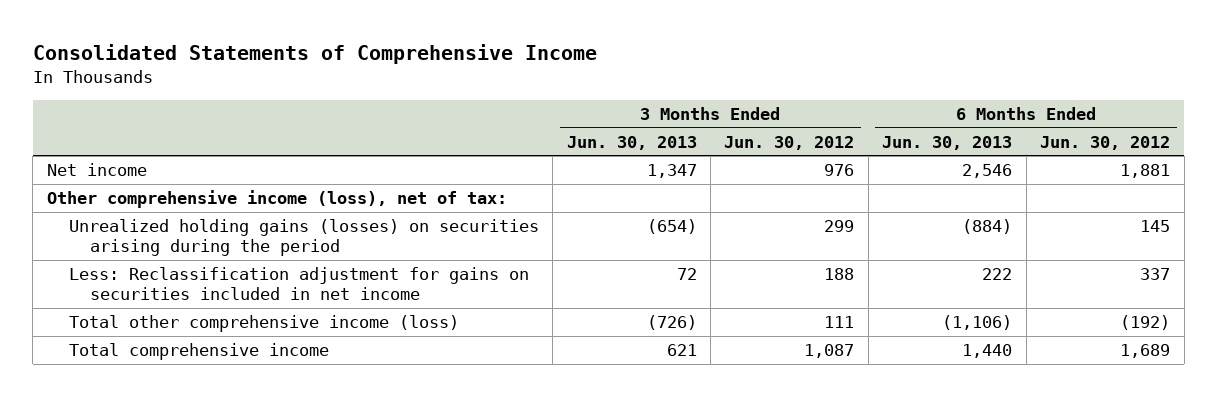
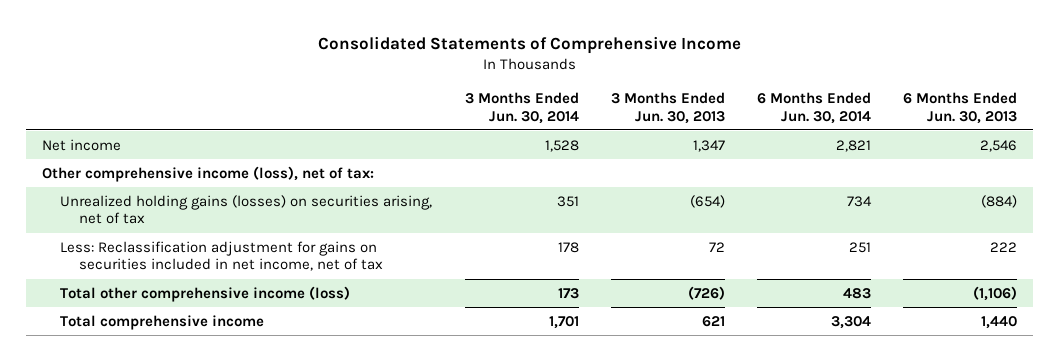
[724,135,855,150] Jun. 30, 2012 -> none
[1040,135,1171,150] Jun. 30, 2012 -> none
none -> [464,92,579,124] 3 Months Ended Jun. 30, 2014
none -> [757,92,872,124] 6 Months Ended Jun. 30, 2014
[68,219,539,257] Unrealized holding gains (losses) on securities arising during the period -> [60,194,433,225] Unrealized holding gains (losses) on securities arising, net of tax
[68,267,529,301] Less: Reclassification adjustment for gains on securities included in net income -> [60,240,383,272] Less: Reclassification adjustment for gains on securities included in net income, net of tax

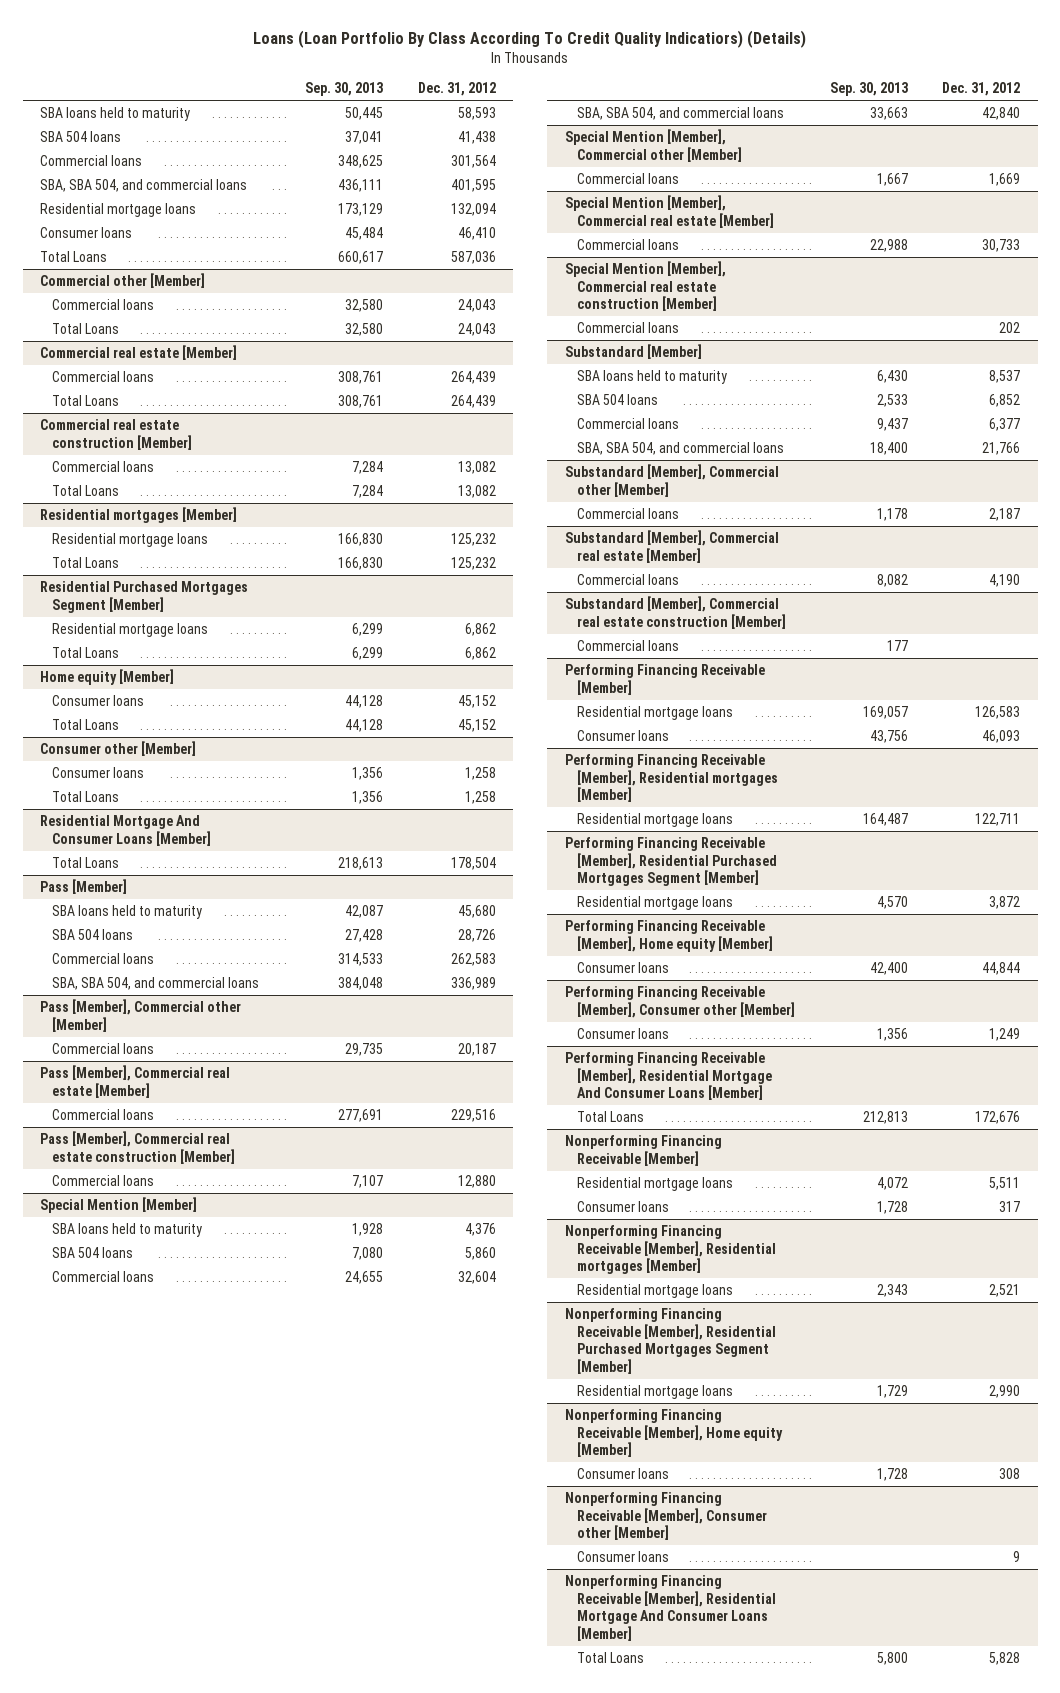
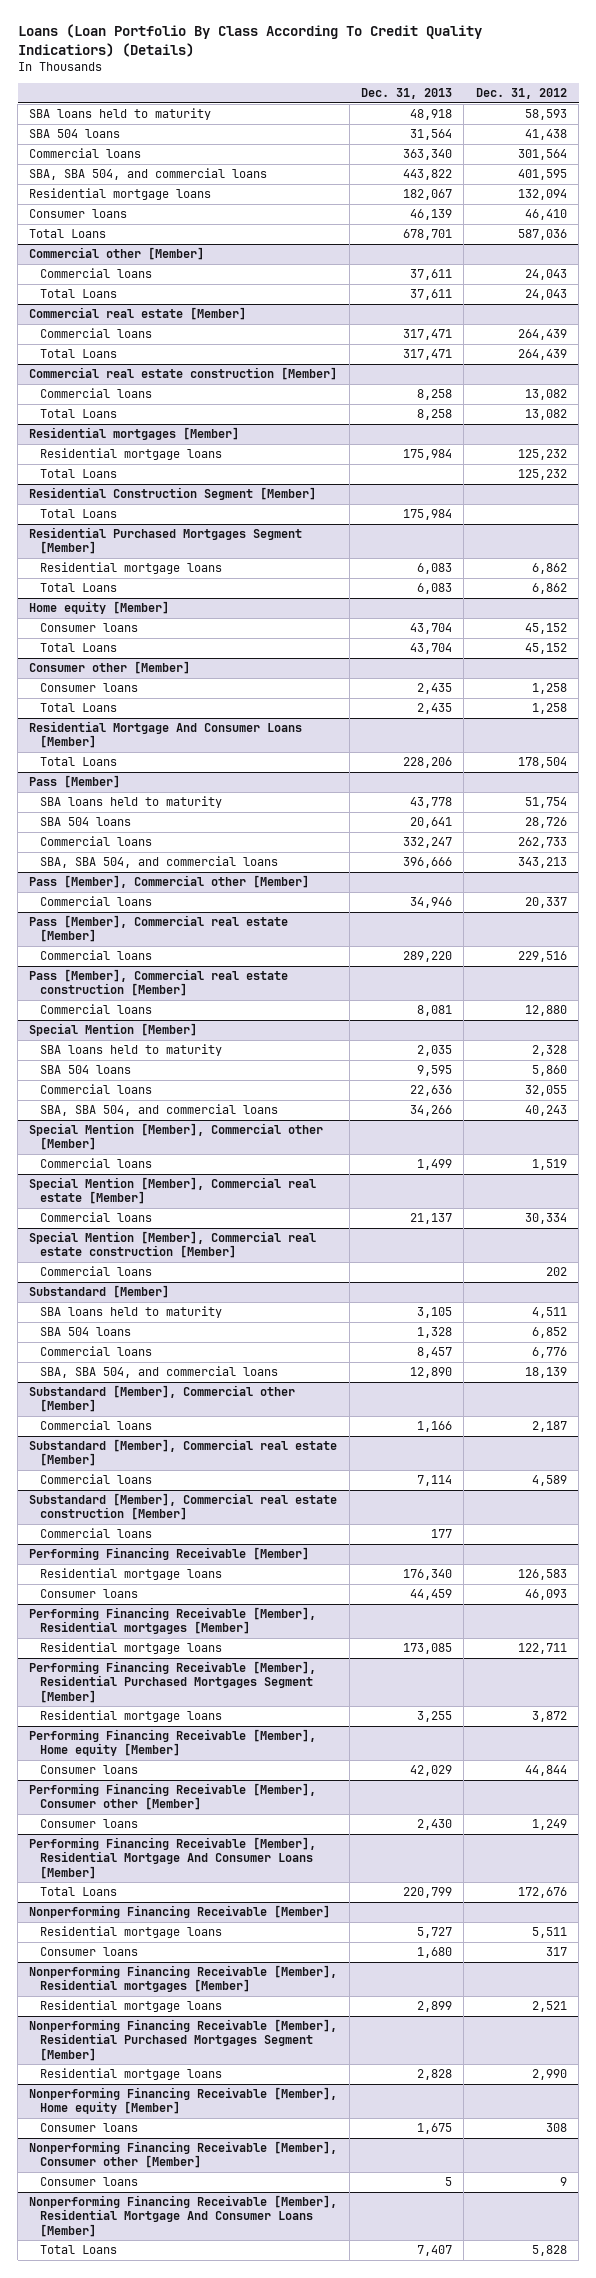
[304,82,383,97] Sep. 30, 2013 -> none
none -> [361,88,453,100] Dec. 31, 2013
none -> [29,487,317,501] Residential Construction Segment [Member]
none -> [39,509,117,519] Total Loans
[457,904,496,918] 45,680 -> [524,797,567,809] 51,754
[450,952,496,966] 262,583 -> [517,837,567,849] 262,733
[450,976,496,990] 336,989 -> [517,857,567,869] 343,213
[457,1042,496,1056] 20,187 -> [524,897,567,909] 20,337
[464,1222,496,1236] 4,376 -> [531,1045,567,1057] 2,328
[457,1270,496,1284] 32,604 -> [524,1085,567,1097] 32,055
[982,106,1021,120] 42,840 -> [524,1105,567,1117] 40,243
[989,172,1021,186] 1,669 -> [531,1159,567,1171] 1,519
[982,238,1021,252] 30,733 -> [524,1213,567,1225] 30,334
[989,369,1021,383] 8,537 -> [531,1307,567,1319] 4,511
[989,417,1021,431] 6,377 -> [531,1347,567,1359] 6,776
[982,441,1021,455] 21,766 -> [524,1367,567,1379] 18,139
[989,573,1021,587] 4,190 -> [531,1475,567,1487] 4,589

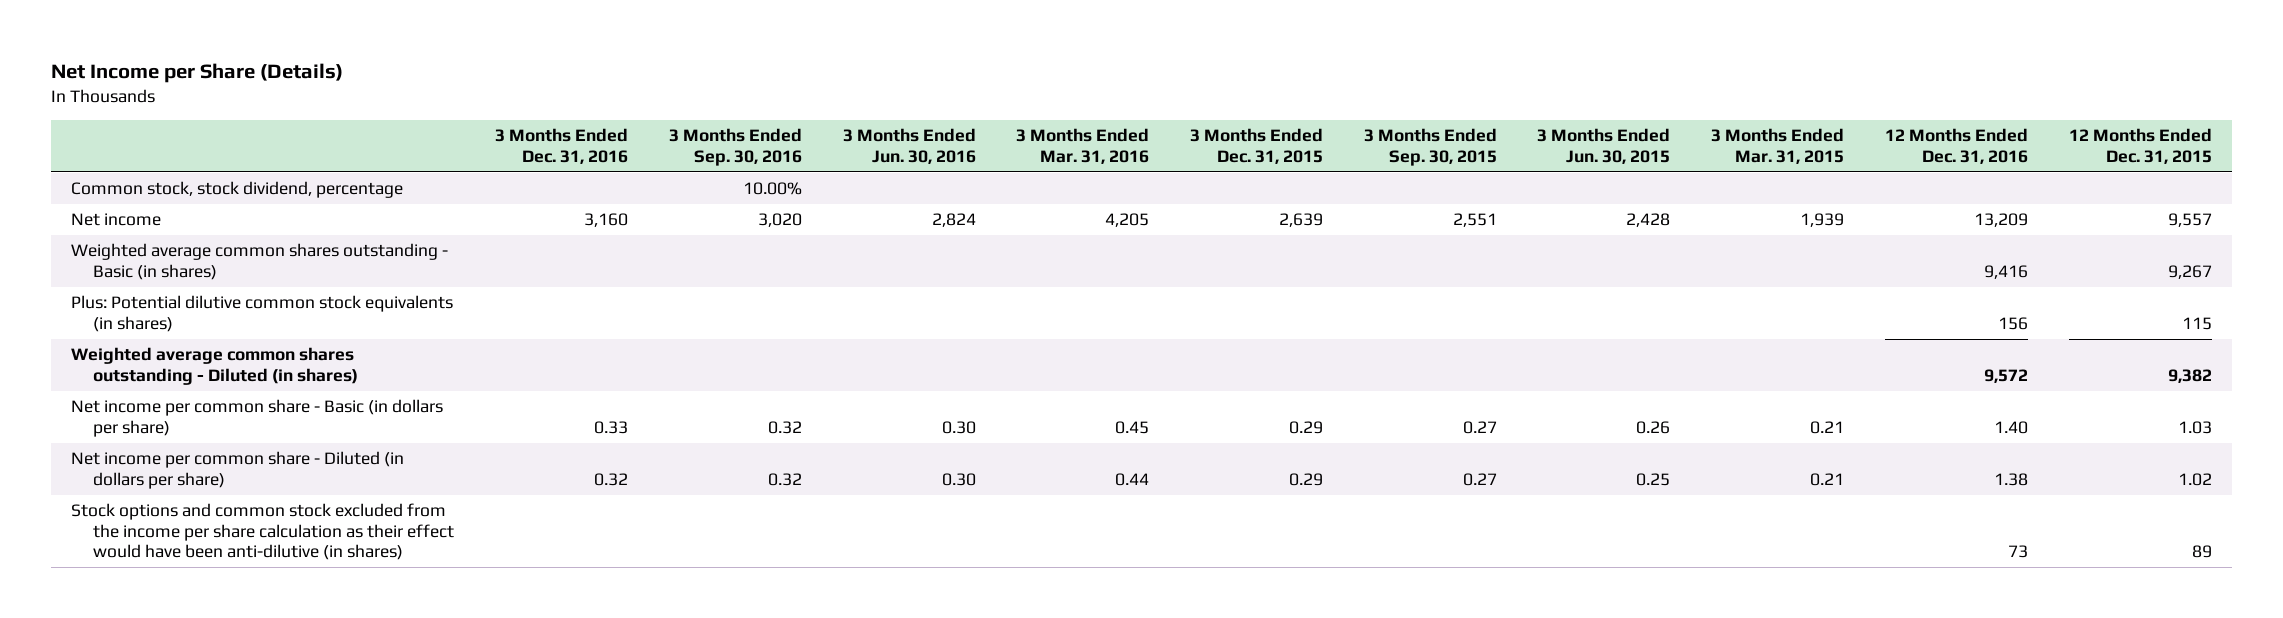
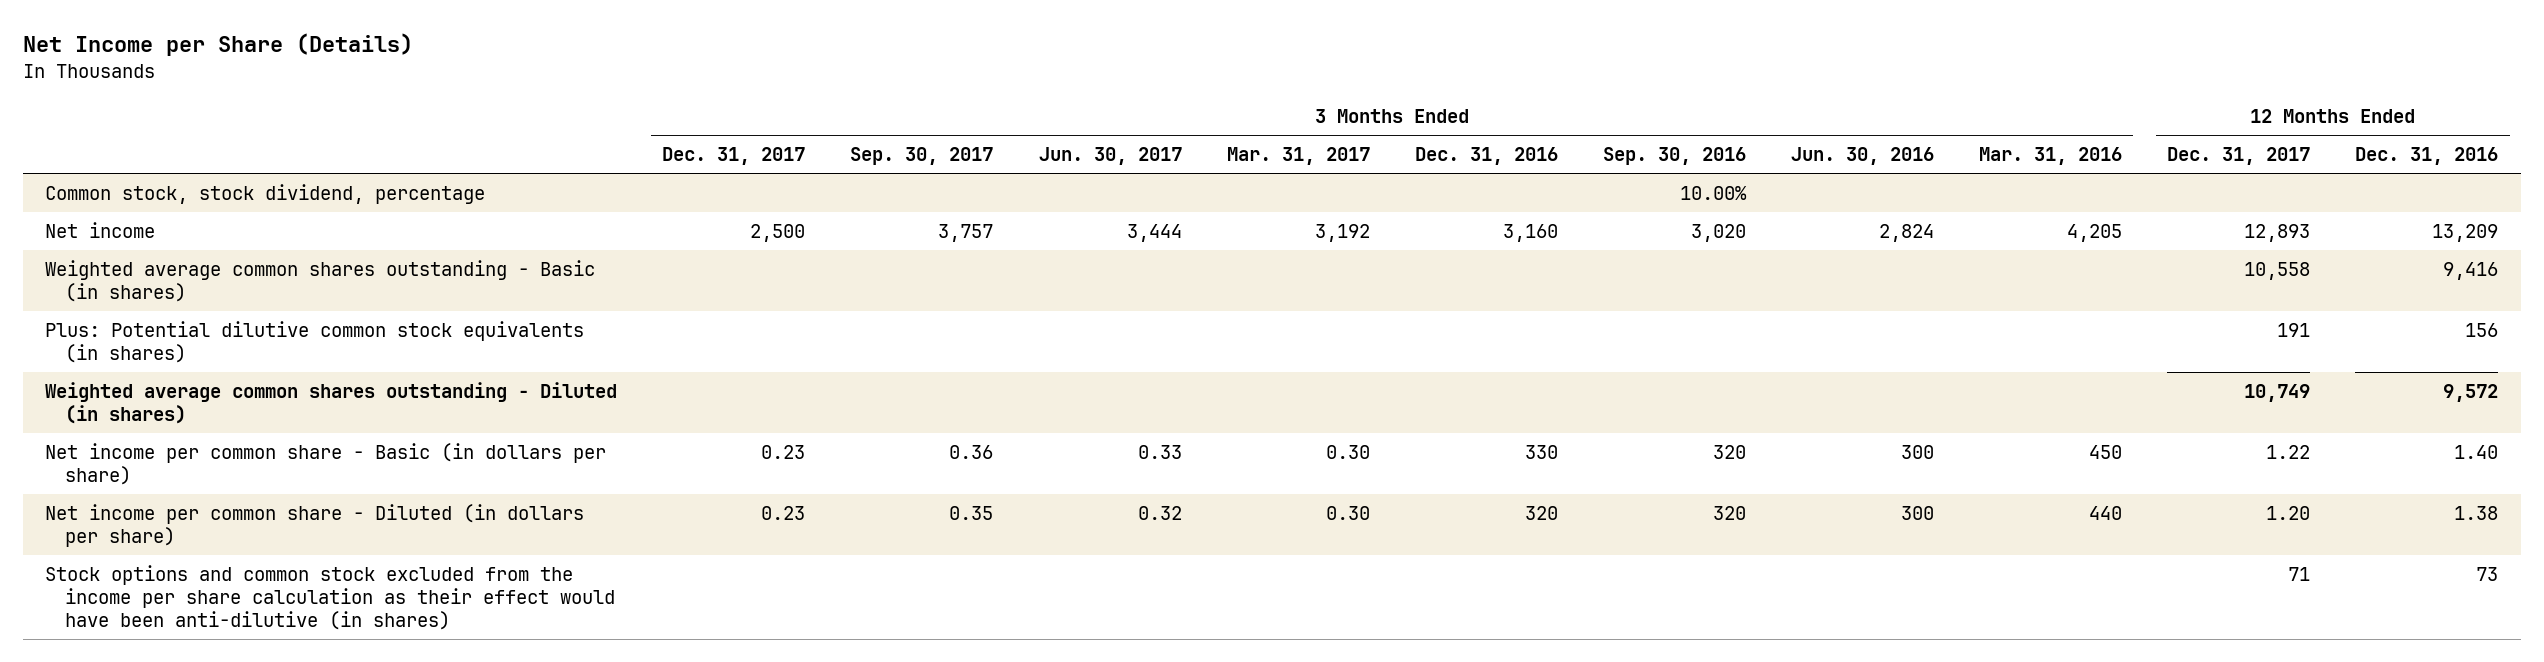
[1190,128,1324,164] 3 Months Ended Dec. 31, 2015 -> none
[1363,128,1497,166] 3 Months Ended Sep. 30, 2015 -> none
[1537,128,1671,164] 3 Months Ended Jun. 30, 2015 -> none
[1711,128,1845,164] 3 Months Ended Mar. 31, 2015 -> none
[2068,128,2212,164] 12 Months Ended Dec. 31, 2015 -> none
none -> [662,147,806,166] Dec. 31, 2017
none -> [850,147,994,166] Sep. 30, 2017
none -> [1038,147,1182,166] Jun. 30, 2017
none -> [1226,147,1370,166] Mar. 31, 2017
none -> [2167,147,2311,166] Dec. 31, 2017
[594,420,629,434] 0.33 -> [1524,445,1558,460] 330
[767,420,802,434] 0.32 -> [1712,445,1746,460] 320
[941,420,976,434] 0.30 -> [1901,445,1935,460] 300
[1115,420,1150,434] 0.45 -> [2089,445,2123,460] 450
[594,472,629,486] 0.32 -> [1524,506,1558,521] 320
[767,472,802,486] 0.32 -> [1712,506,1746,521] 320
[941,472,976,486] 0.30 -> [1901,506,1935,521] 300
[1115,472,1150,486] 0.44 -> [2089,506,2123,521] 440

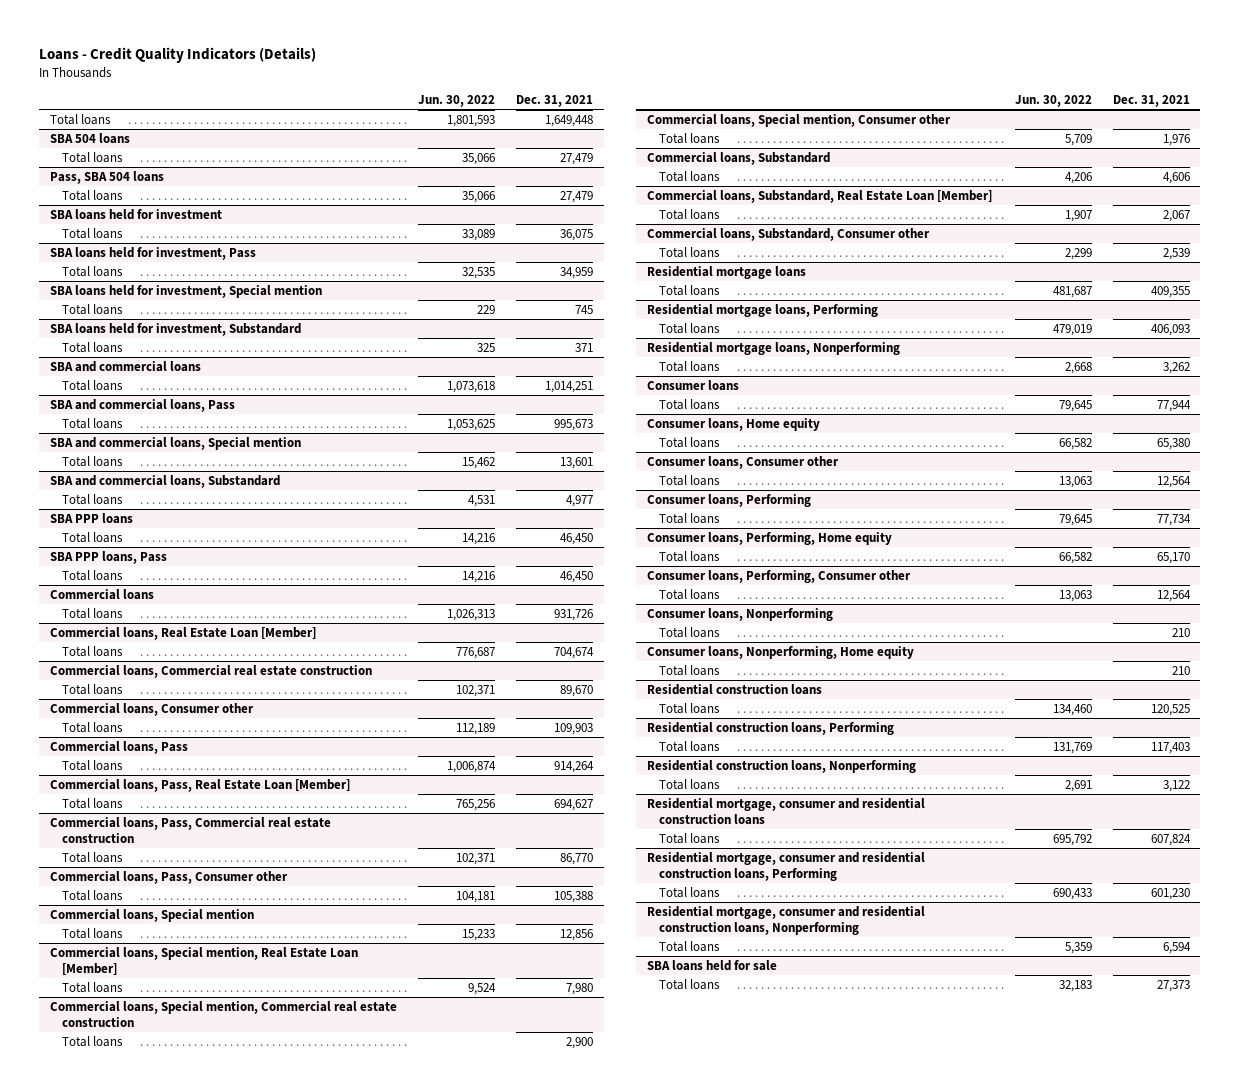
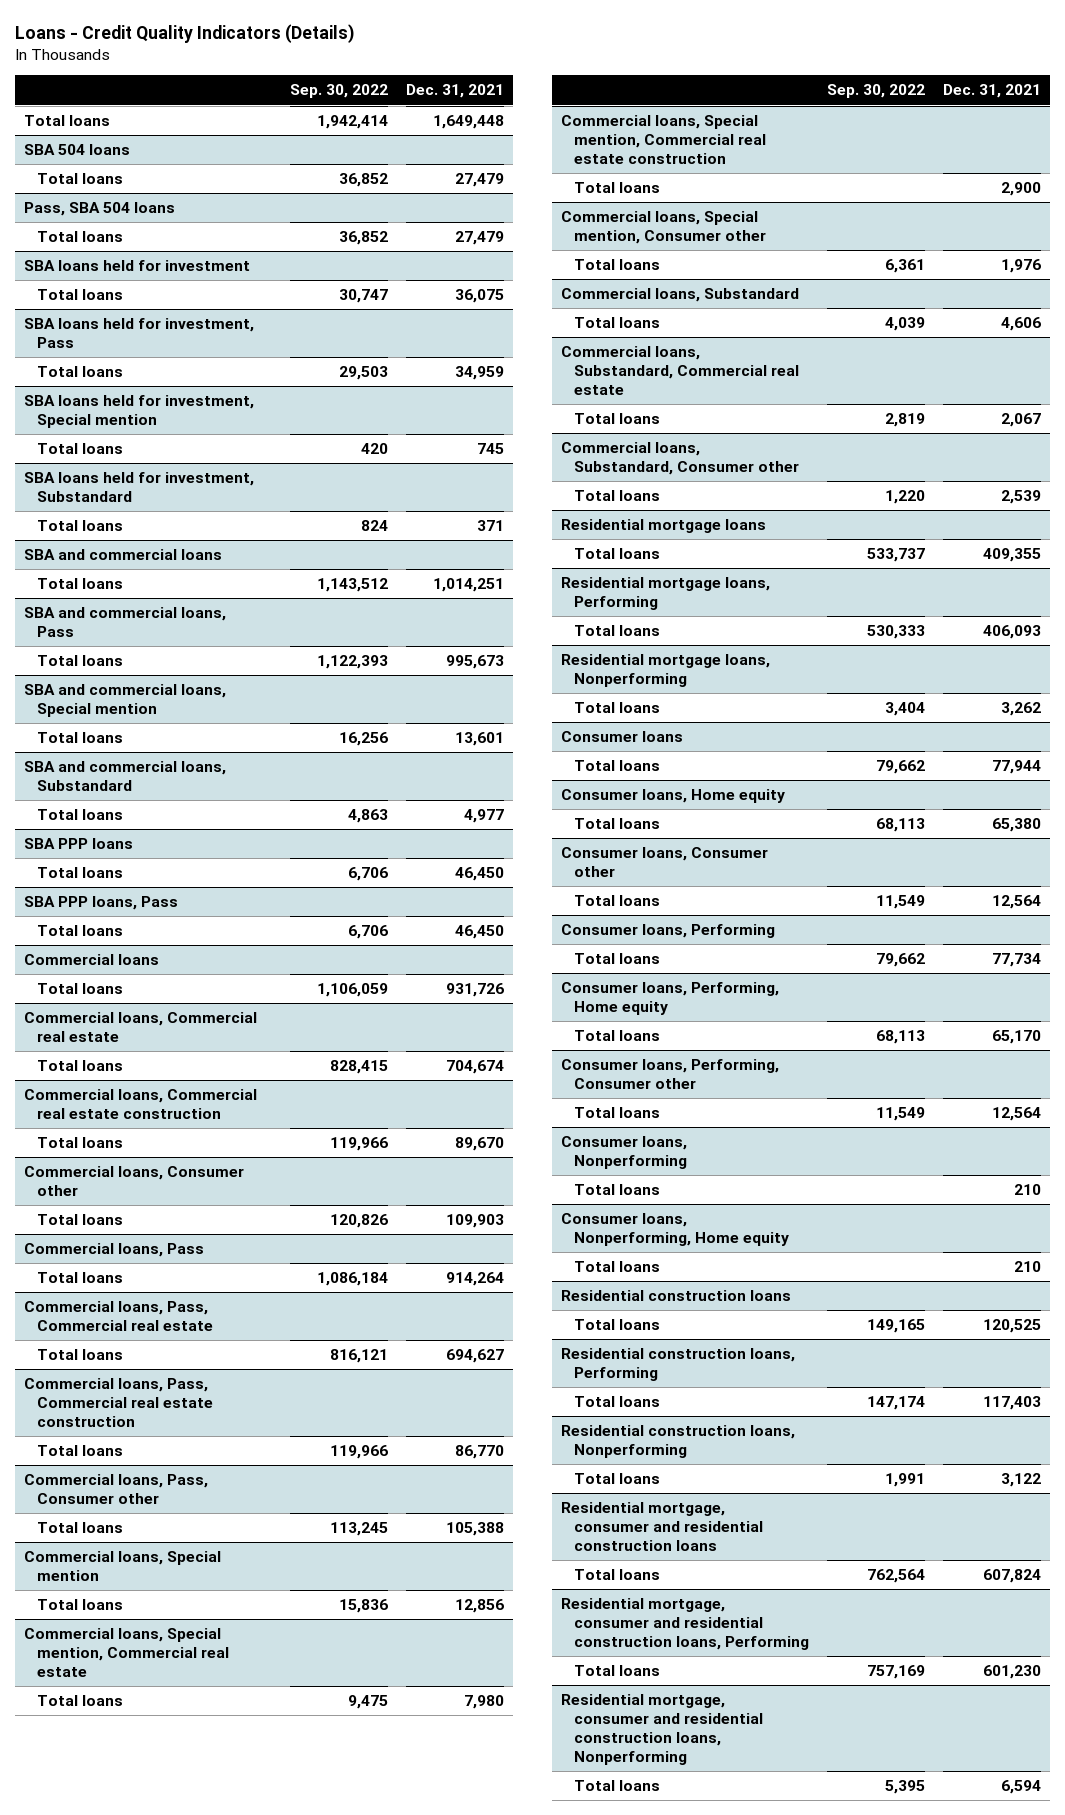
[418,94,496,107] Jun. 30, 2022 -> none
none -> [290,84,389,99] Sep. 30, 2022
[49,627,316,641] Commercial loans, Real Estate Loan [Member] -> [24,1012,258,1043] Commercial loans, Commercial real estate
[49,779,350,793] Commercial loans, Pass, Real Estate Loan [Member] -> [24,1301,213,1332] Commercial loans, Pass, Commercial real estate
[49,947,358,975] Commercial loans, Special mention, Real Estate Loan [Member] -> [24,1628,229,1678] Commercial loans, Special mention, Commercial real estate
[646,190,992,204] Commercial loans, Substandard, Real Estate Loan [Member] -> [561,346,799,396] Commercial loans, Substandard, Commercial real estate
[646,960,777,972] SBA loans held for sale -> none
[659,979,721,991] Total loans -> none

